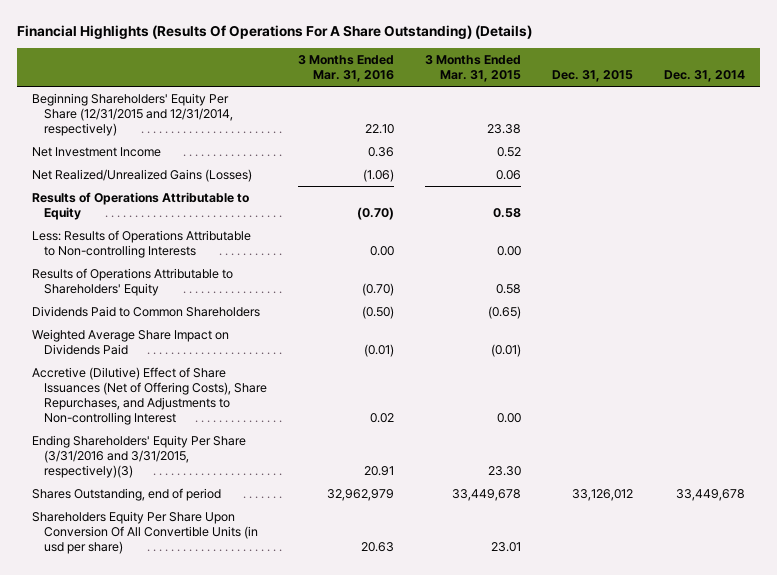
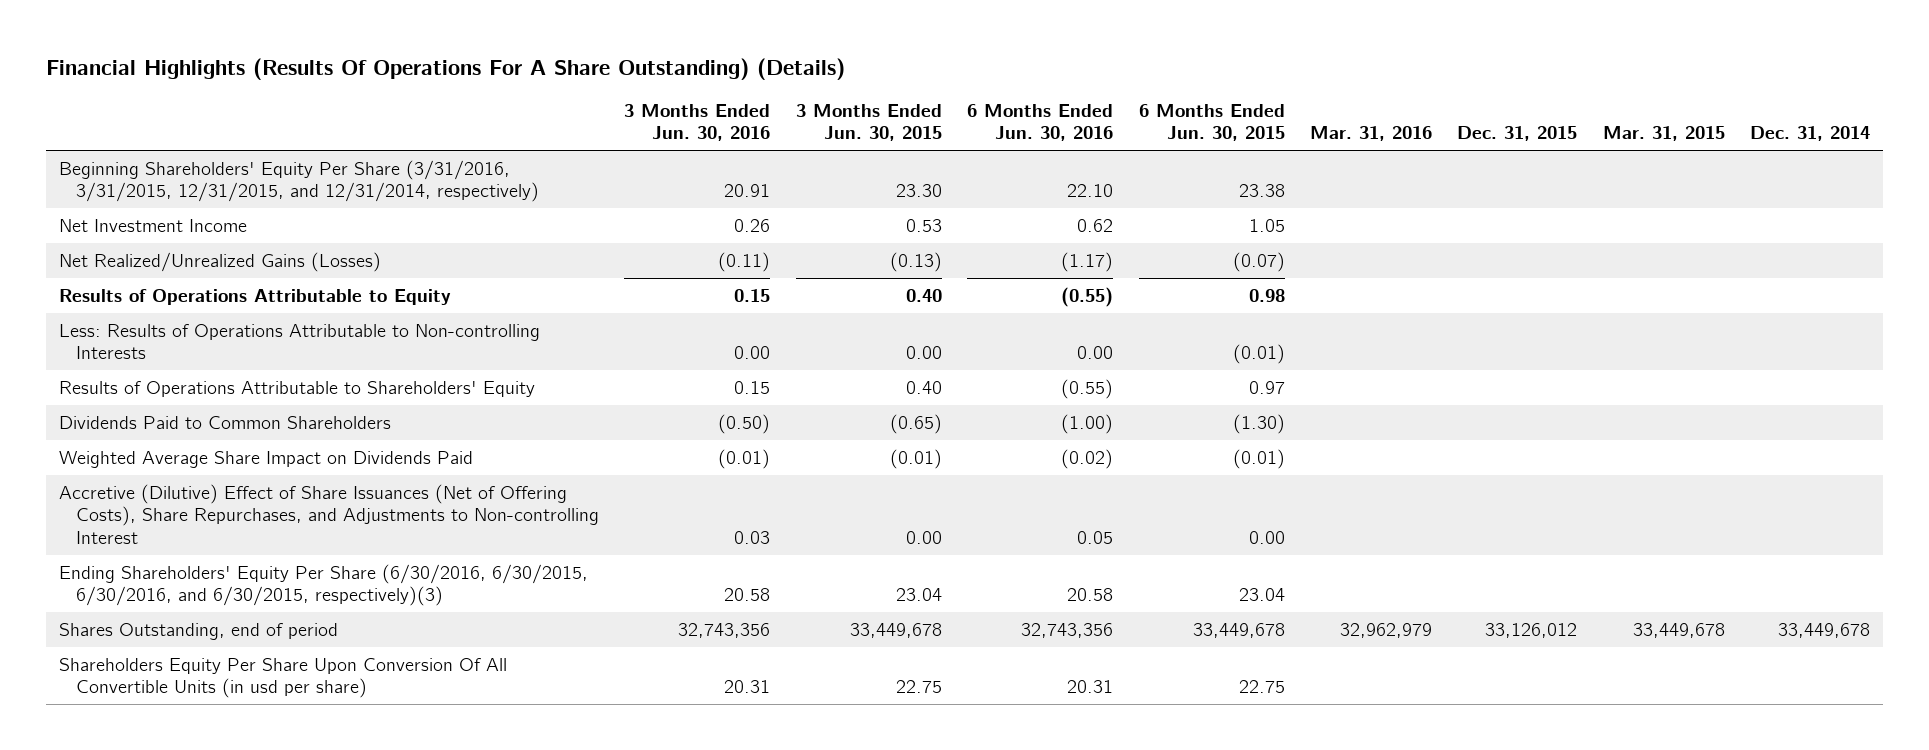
[297,55,394,82] 3 Months Ended Mar. 31, 2016 -> none
[424,55,521,82] 3 Months Ended Mar. 31, 2015 -> none
none -> [624,103,771,142] 3 Months Ended Jun. 30, 2016
none -> [795,103,942,142] 3 Months Ended Jun. 30, 2015
none -> [967,103,1114,142] 6 Months Ended Jun. 30, 2016
none -> [1138,103,1285,142] 6 Months Ended Jun. 30, 2015
none -> [1309,126,1432,142] Mar. 31, 2016
none -> [1602,126,1725,142] Mar. 31, 2015
[32,92,233,136] Beginning Shareholders' Equity Per Share (12/31/2015 and 12/31/2014, respectively) -> [58,159,539,203] Beginning Shareholders' Equity Per Share (3/31/2016, 3/31/2015, 12/31/2015, and 12/31/2014, respectively)
[32,434,247,478] Ending Shareholders' Equity Per Share (3/31/2016 and 3/31/2015, respectively)(3) -> [58,563,588,607] Ending Shareholders' Equity Per Share (6/30/2016, 6/30/2015, 6/30/2016, and 6/30/2015, respectively)(3)

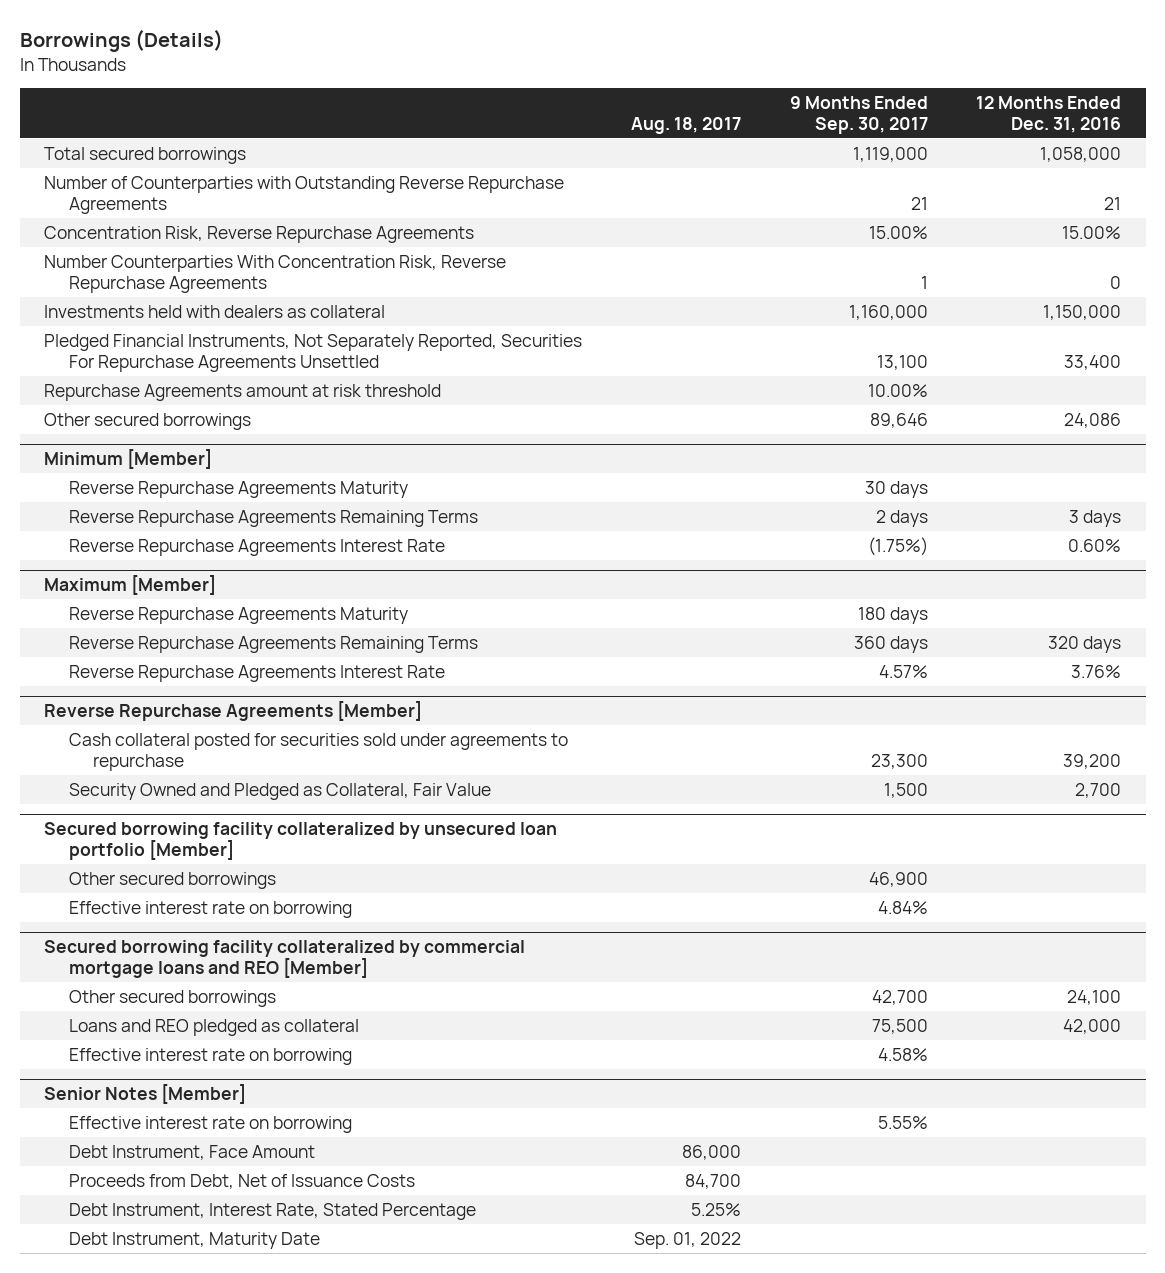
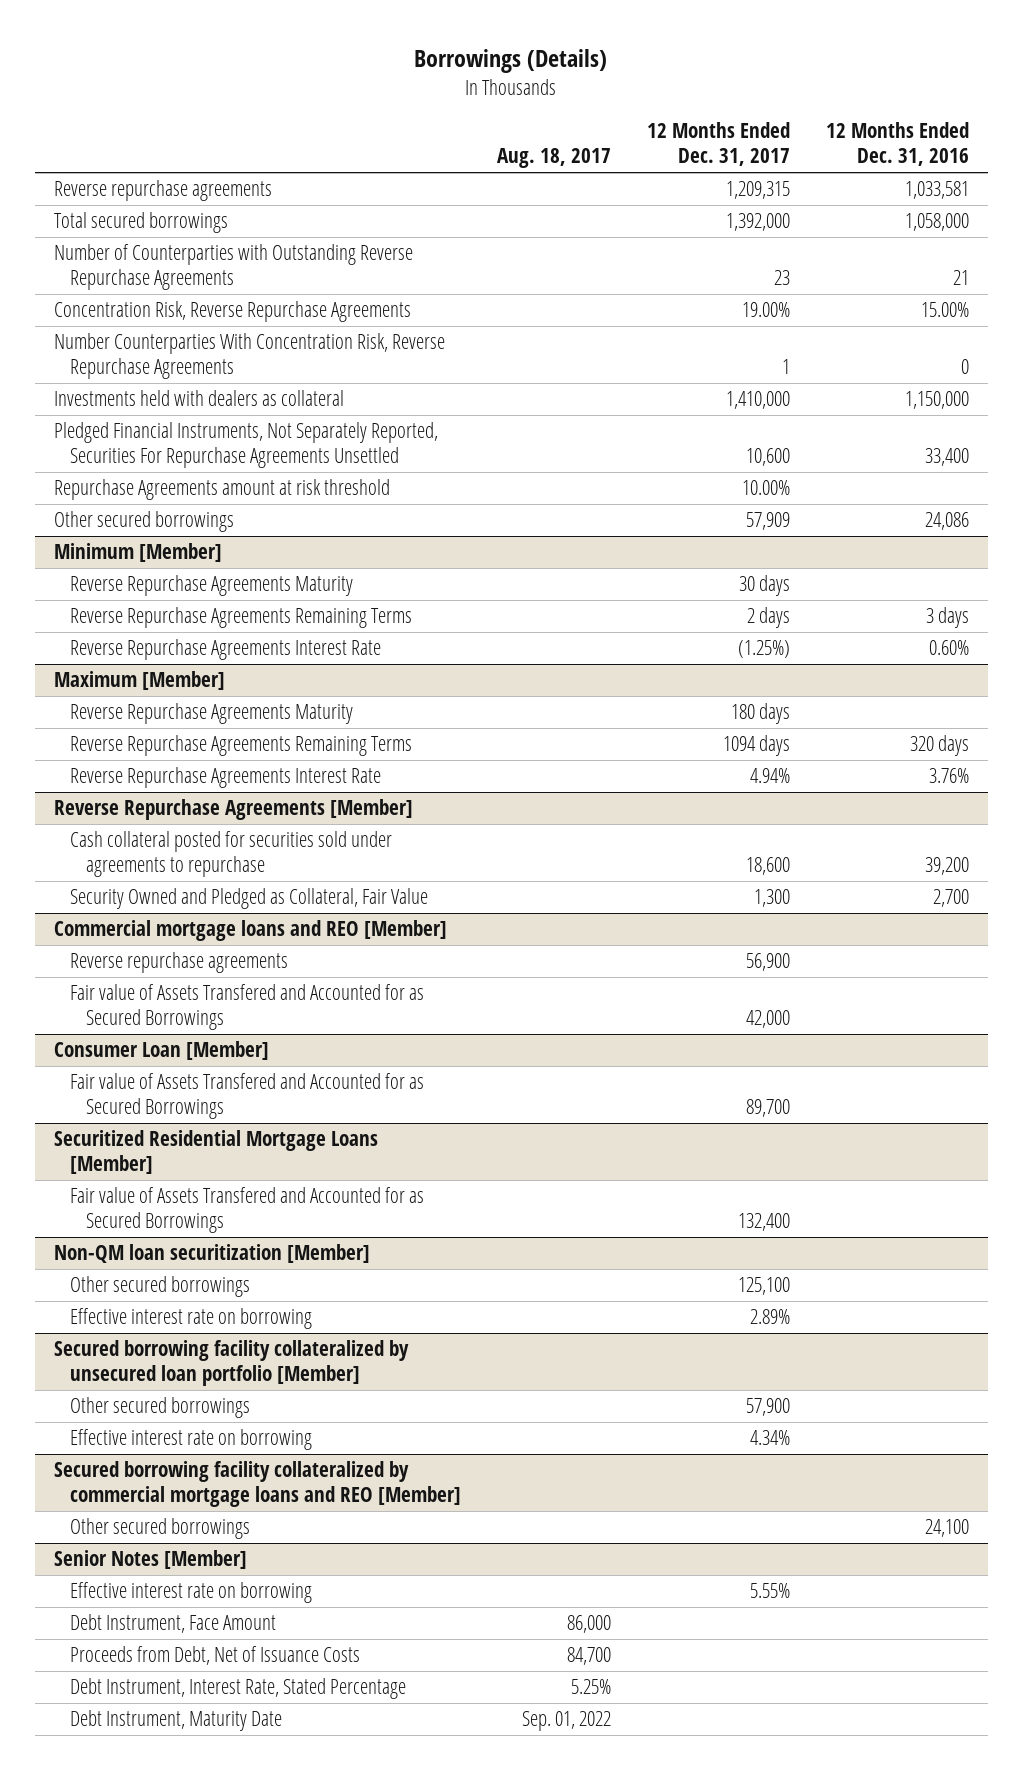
[789,96,928,134] 9 Months Ended Sep. 30, 2017 -> none
none -> [647,122,791,167] 12 Months Ended Dec. 31, 2017
none -> [53,180,272,202] Reverse repurchase agreements
none -> [53,920,447,942] Commercial mortgage loans and REO [Member]
none -> [69,952,288,974] Reverse repurchase agreements
none -> [69,984,424,1031] Fair value of Assets Transfered and Accounted for as Secured Borrowings
none -> [53,1041,269,1061] Consumer Loan [Member]
none -> [69,1073,424,1120] Fair value of Assets Transfered and Accounted for as Secured Borrowings
none -> [53,1130,378,1175] Securitized Residential Mortgage Loans [Member]
none -> [69,1187,424,1234] Fair value of Assets Transfered and Accounted for as Secured Borrowings
none -> [53,1244,370,1264] Non-QM loan securitization [Member]
none -> [69,1276,250,1298] Other secured borrowings
none -> [69,1308,312,1330] Effective interest rate on borrowing
[68,1018,359,1036] Loans and REO pledged as collateral -> none
[68,1047,352,1065] Effective interest rate on borrowing -> none

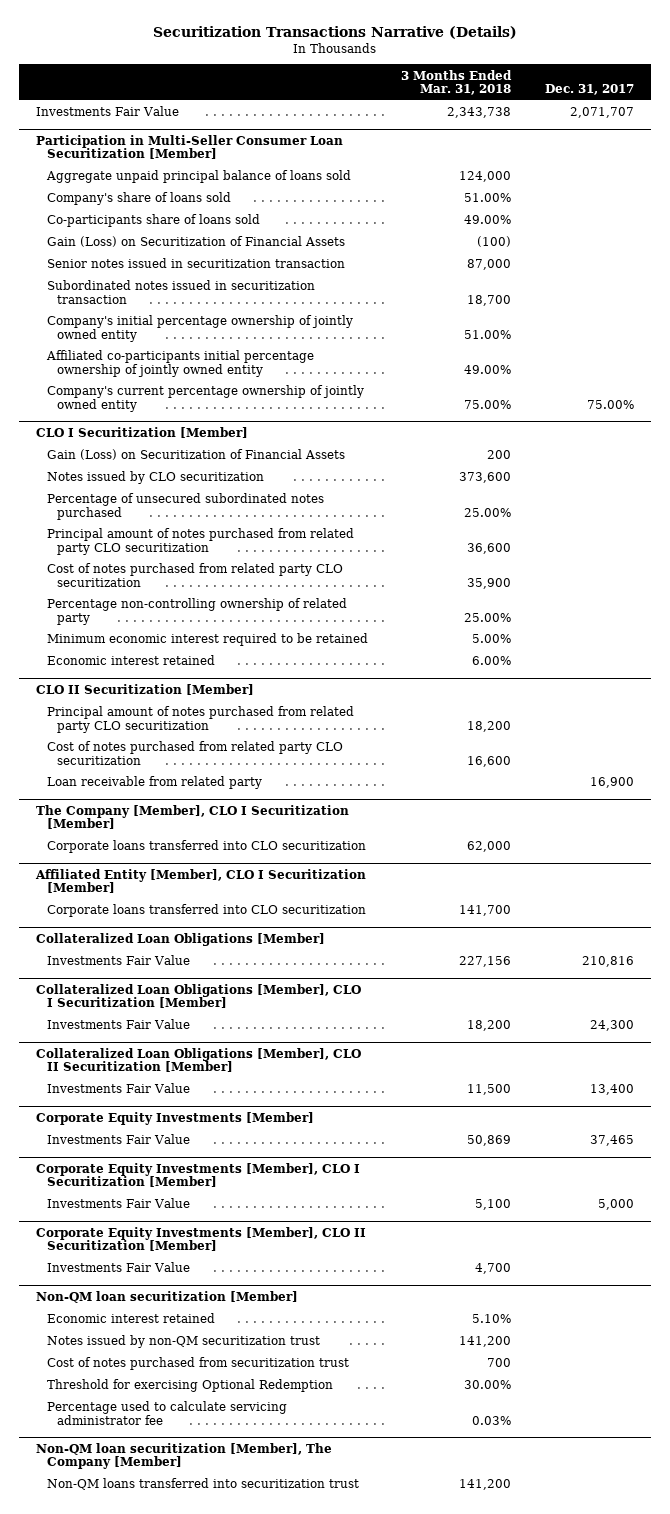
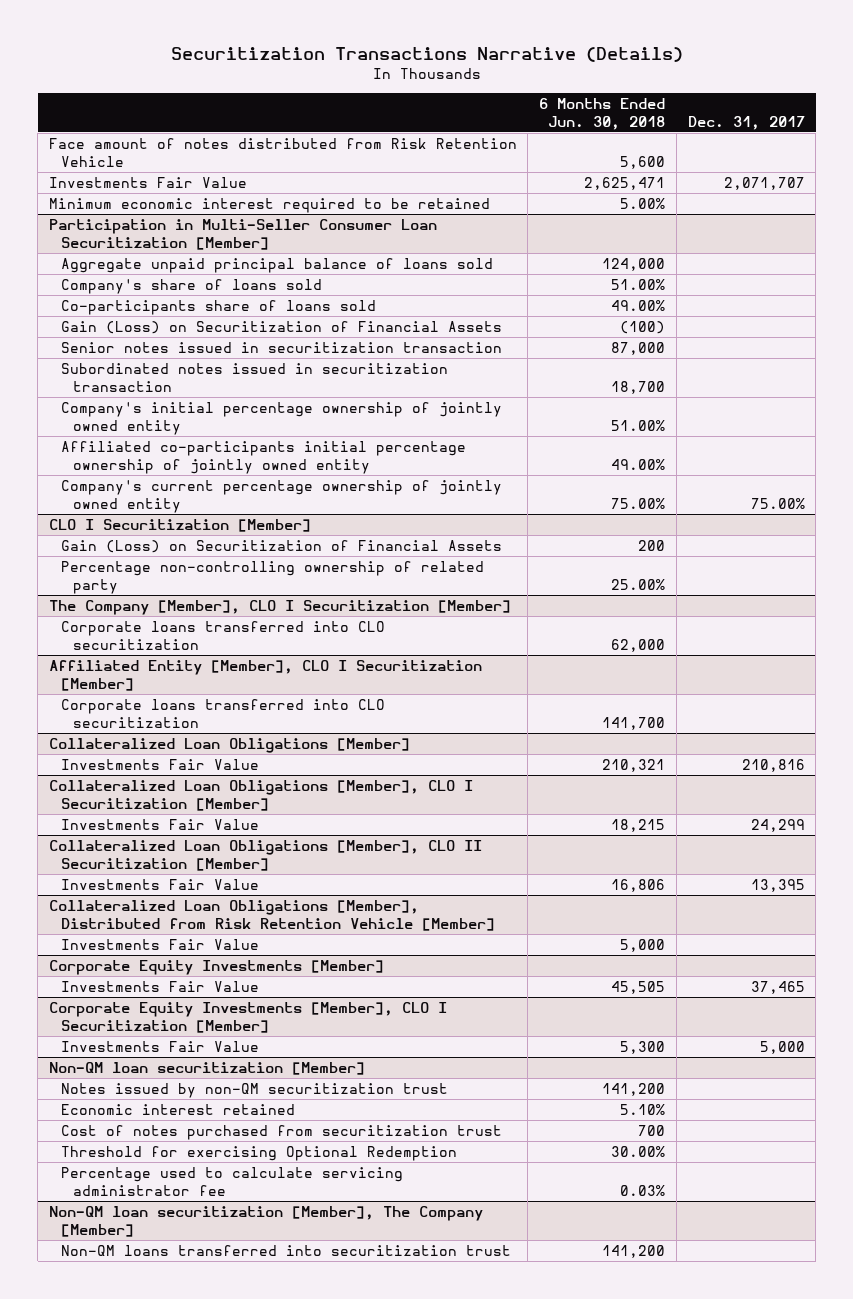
[401,69,513,95] 3 Months Ended Mar. 31, 2018 -> none
none -> [539,97,666,130] 6 Months Ended Jun. 30, 2018
none -> [48,138,517,167] Face amount of notes distributed from Risk Retention Vehicle
none -> [48,198,490,214] Minimum economic interest required to be retained
[46,471,264,485] Notes issued by CLO securitization -> none
[46,493,324,520] Percentage of unsecured subordinated notes purchased -> none
[46,528,354,555] Principal amount of notes purchased from related party CLO securitization -> none
[46,563,343,587] Cost of notes purchased from related party CLO securitization -> none
[46,633,368,647] Minimum economic interest required to be retained -> none
[46,655,215,666] Economic interest retained -> none
[35,683,254,695] CLO II Securitization [Member] -> none
[46,706,354,733] Principal amount of notes purchased from related party CLO securitization -> none
[46,741,343,765] Cost of notes purchased from related party CLO securitization -> none
[46,776,262,790] Loan receivable from related party -> none
[590,1020,635,1032] 24,300 -> [750,819,805,833] 24,299
[590,1084,635,1096] 13,400 -> [750,879,805,893] 13,395
none -> [48,900,495,931] Collateralized Loan Obligations [Member], Distributed from Risk Retention Vehicle [Member]
none -> [60,939,259,951] Investments Fair Value
[35,1226,366,1252] Corporate Equity Investments [Member], CLO II Securitization [Member] -> none
[46,1262,190,1273] Investments Fair Value -> none
[46,1313,215,1324] Economic interest retained -> [60,1104,295,1116] Economic interest retained

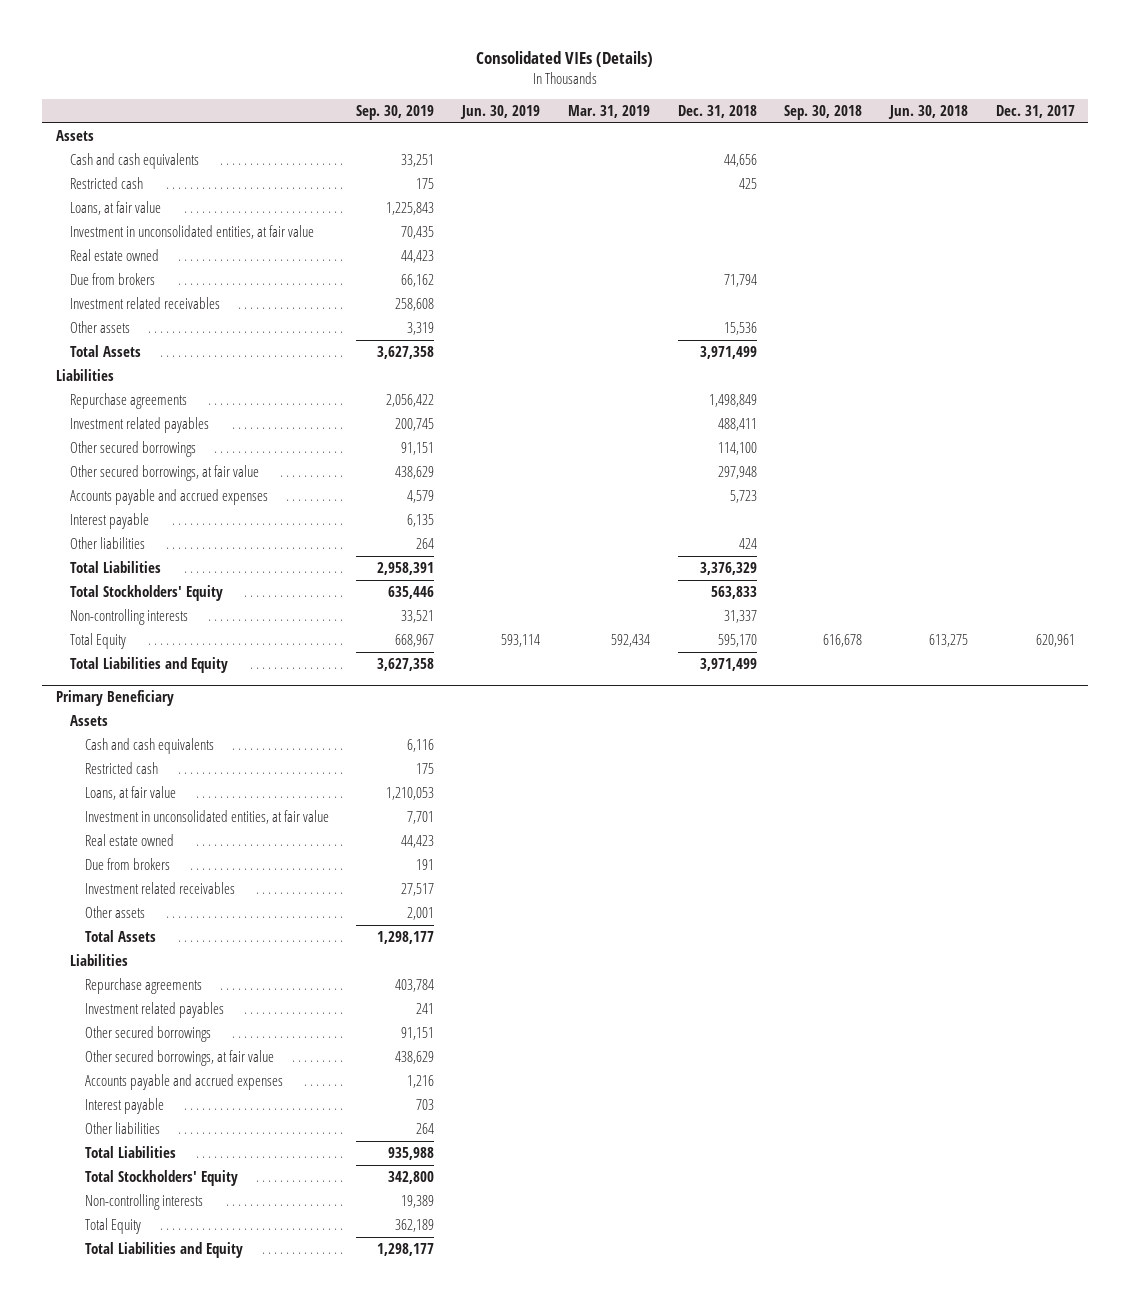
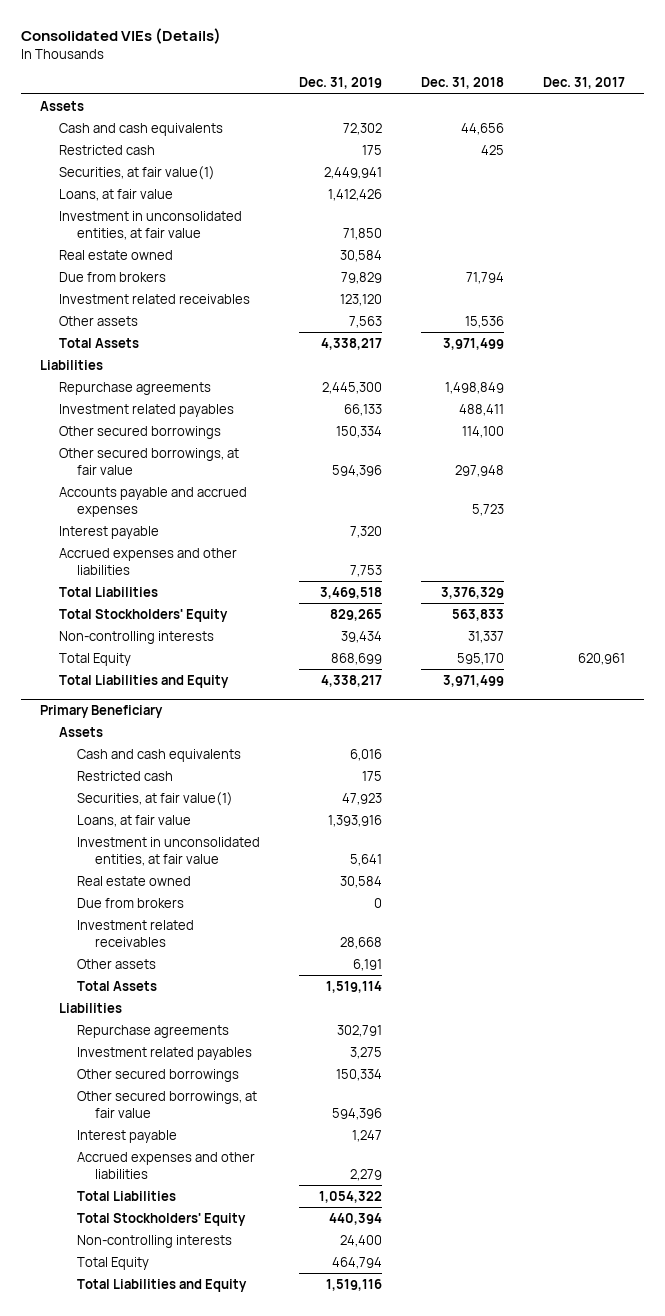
[356,104,435,120] Sep. 30, 2019 -> none
[460,104,541,119] Jun. 30, 2019 -> none
[567,104,650,118] Mar. 31, 2019 -> none
[784,104,863,120] Sep. 30, 2018 -> none
[887,104,968,119] Jun. 30, 2018 -> none
none -> [298,77,382,90] Dec. 31, 2019
none -> [58,165,215,180] Securities, at fair value(1)
[70,537,146,550] Other liabilities -> none
none -> [58,547,237,575] Accrued expenses and other liabilities
none -> [76,791,233,806] Securities, at fair value(1)
[84,1074,283,1091] Accounts payable and accrued expenses -> none
[84,1122,160,1135] Other liabilities -> none
none -> [76,1151,255,1179] Accrued expenses and other liabilities

